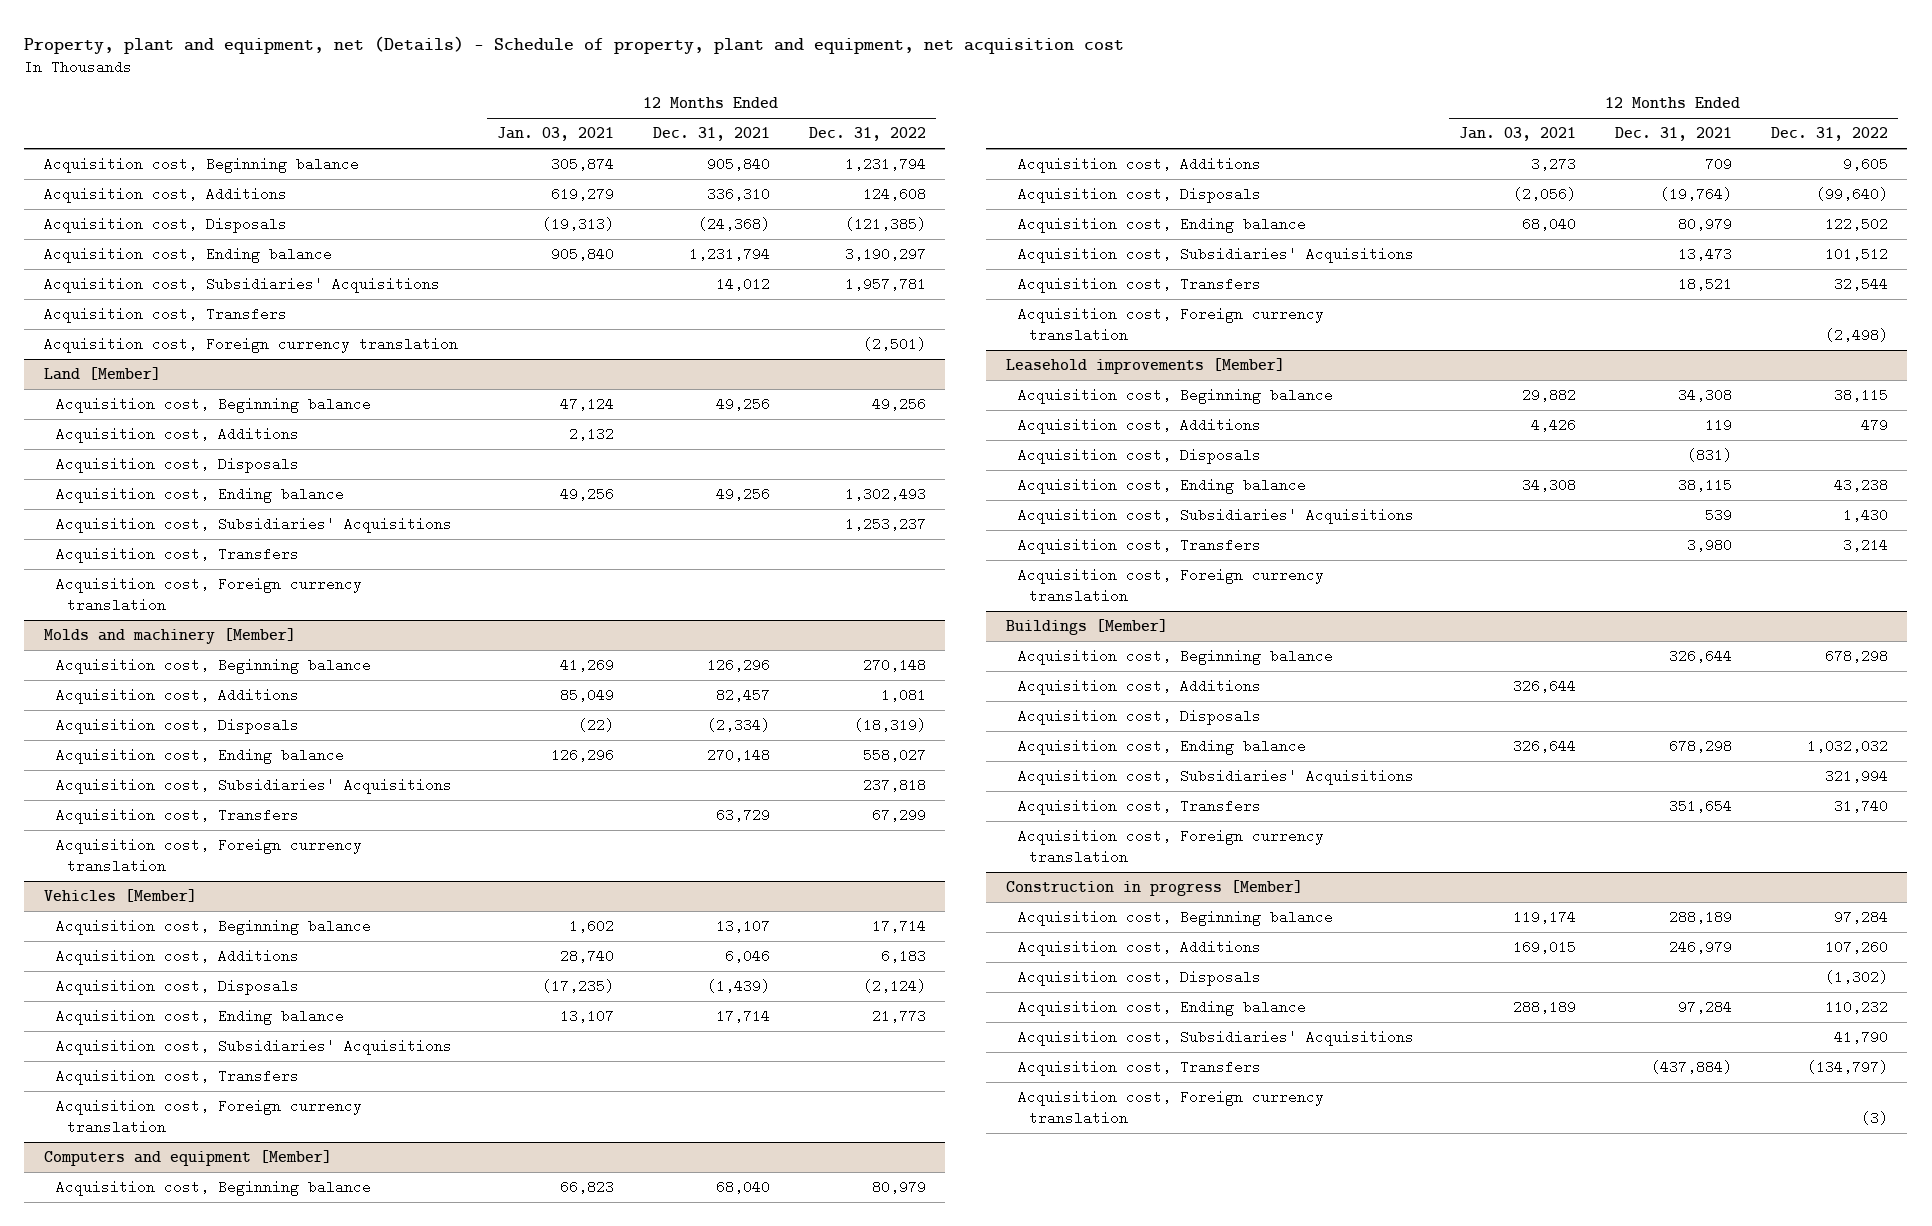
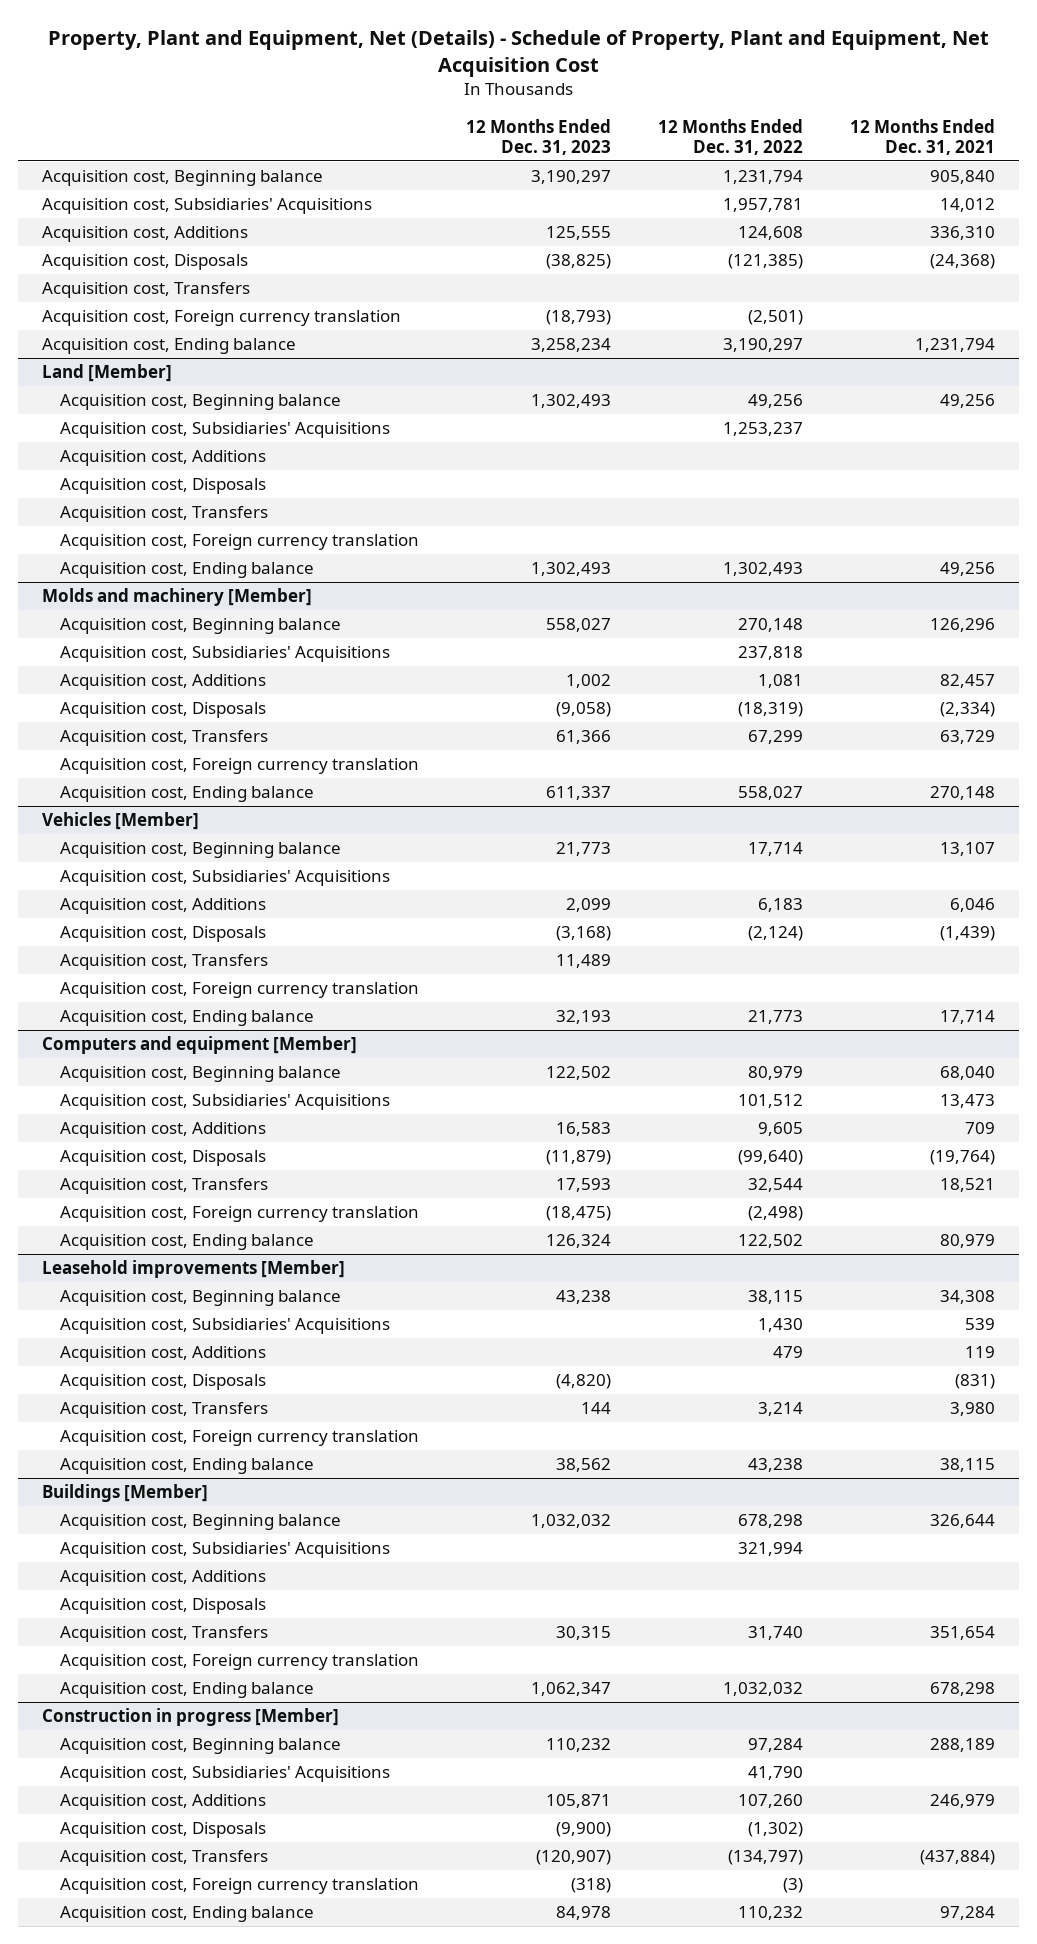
[24,35,1125,54] Property, plant and equipment, net (Details) - Schedule of property, plant and equipment, net acquisition cost -> [47,30,989,77] Property, Plant and Equipment, Net (Details) - Schedule of Property, Plant and Equipment, Net Acquisition Cost
[496,127,614,142] Jan. 03, 2021 -> none
none -> [465,118,611,155] 12 Months Ended Dec. 31, 2023
[43,276,440,293] Acquisition cost, Subsidiaries' Acquisitions -> [41,198,372,215] Acquisition cost, Subsidiaries' Acquisitions
[43,246,332,263] Acquisition cost, Ending balance -> [41,338,296,355] Acquisition cost, Ending balance
[55,516,452,533] Acquisition cost, Subsidiaries' Acquisitions -> [59,422,390,439] Acquisition cost, Subsidiaries' Acquisitions
[55,486,344,503] Acquisition cost, Ending balance -> [59,562,314,579] Acquisition cost, Ending balance
[55,777,452,794] Acquisition cost, Subsidiaries' Acquisitions -> [59,646,390,663] Acquisition cost, Subsidiaries' Acquisitions
[55,747,344,764] Acquisition cost, Ending balance -> [59,786,314,803] Acquisition cost, Ending balance
[55,1038,452,1055] Acquisition cost, Subsidiaries' Acquisitions -> [59,870,390,887] Acquisition cost, Subsidiaries' Acquisitions
[55,1008,344,1025] Acquisition cost, Ending balance -> [59,1010,314,1027] Acquisition cost, Ending balance
[1017,246,1414,263] Acquisition cost, Subsidiaries' Acquisitions -> [59,1094,390,1111] Acquisition cost, Subsidiaries' Acquisitions
[1017,216,1306,233] Acquisition cost, Ending balance -> [59,1234,314,1251] Acquisition cost, Ending balance
[1017,507,1414,524] Acquisition cost, Subsidiaries' Acquisitions -> [59,1318,390,1335] Acquisition cost, Subsidiaries' Acquisitions
[1017,477,1306,494] Acquisition cost, Ending balance -> [59,1458,314,1475] Acquisition cost, Ending balance
[1017,768,1414,785] Acquisition cost, Subsidiaries' Acquisitions -> [59,1542,390,1559] Acquisition cost, Subsidiaries' Acquisitions
[1017,738,1306,755] Acquisition cost, Ending balance -> [59,1682,314,1699] Acquisition cost, Ending balance
[1017,1029,1414,1046] Acquisition cost, Subsidiaries' Acquisitions -> [59,1766,390,1783] Acquisition cost, Subsidiaries' Acquisitions
[1017,999,1306,1016] Acquisition cost, Ending balance -> [59,1906,314,1923] Acquisition cost, Ending balance

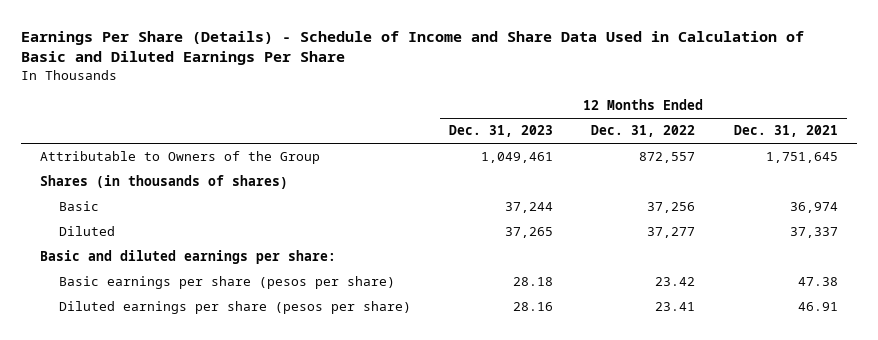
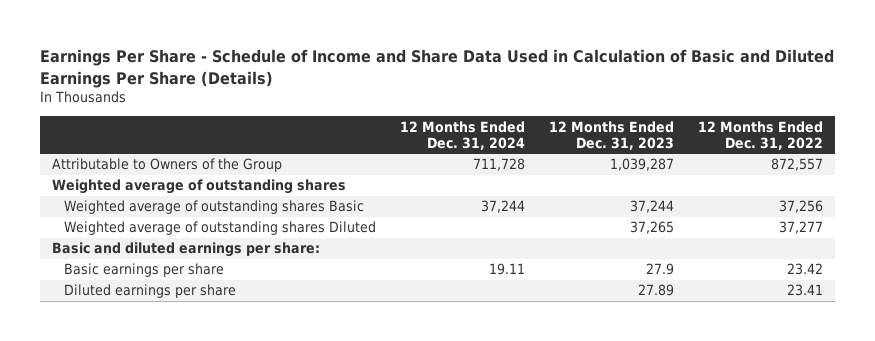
[21,30,805,66] Earnings Per Share (Details) - Schedule of Income and Share Data Used in Calculation of Basic and Diluted Earnings Per Share -> [40,48,835,88] Earnings Per Share - Schedule of Income and Share Data Used in Calculation of Basic and Diluted Earnings Per Share (Details)
[733,125,838,138] Dec. 31, 2021 -> none
none -> [400,120,526,150] 12 Months Ended Dec. 31, 2024
[40,175,289,190] Shares (in thousands of shares) -> none
[481,152,554,164] 1,049,461 -> [609,158,674,172] 1,039,287
none -> [52,179,347,195] Weighted average of outstanding shares
[58,201,99,212] Basic -> [64,200,365,215] Weighted average of outstanding shares Basic
[58,226,115,237] Diluted -> [64,221,377,236] Weighted average of outstanding shares Diluted
[58,276,395,290] Basic earnings per share (pesos per share) -> [64,263,225,278] Basic earnings per share
[513,277,554,287] 28.18 -> [645,263,674,276] 27.9
[58,301,411,315] Diluted earnings per share (pesos per share) -> [64,284,237,299] Diluted earnings per share
[513,302,554,312] 28.16 -> [637,284,674,297] 27.89

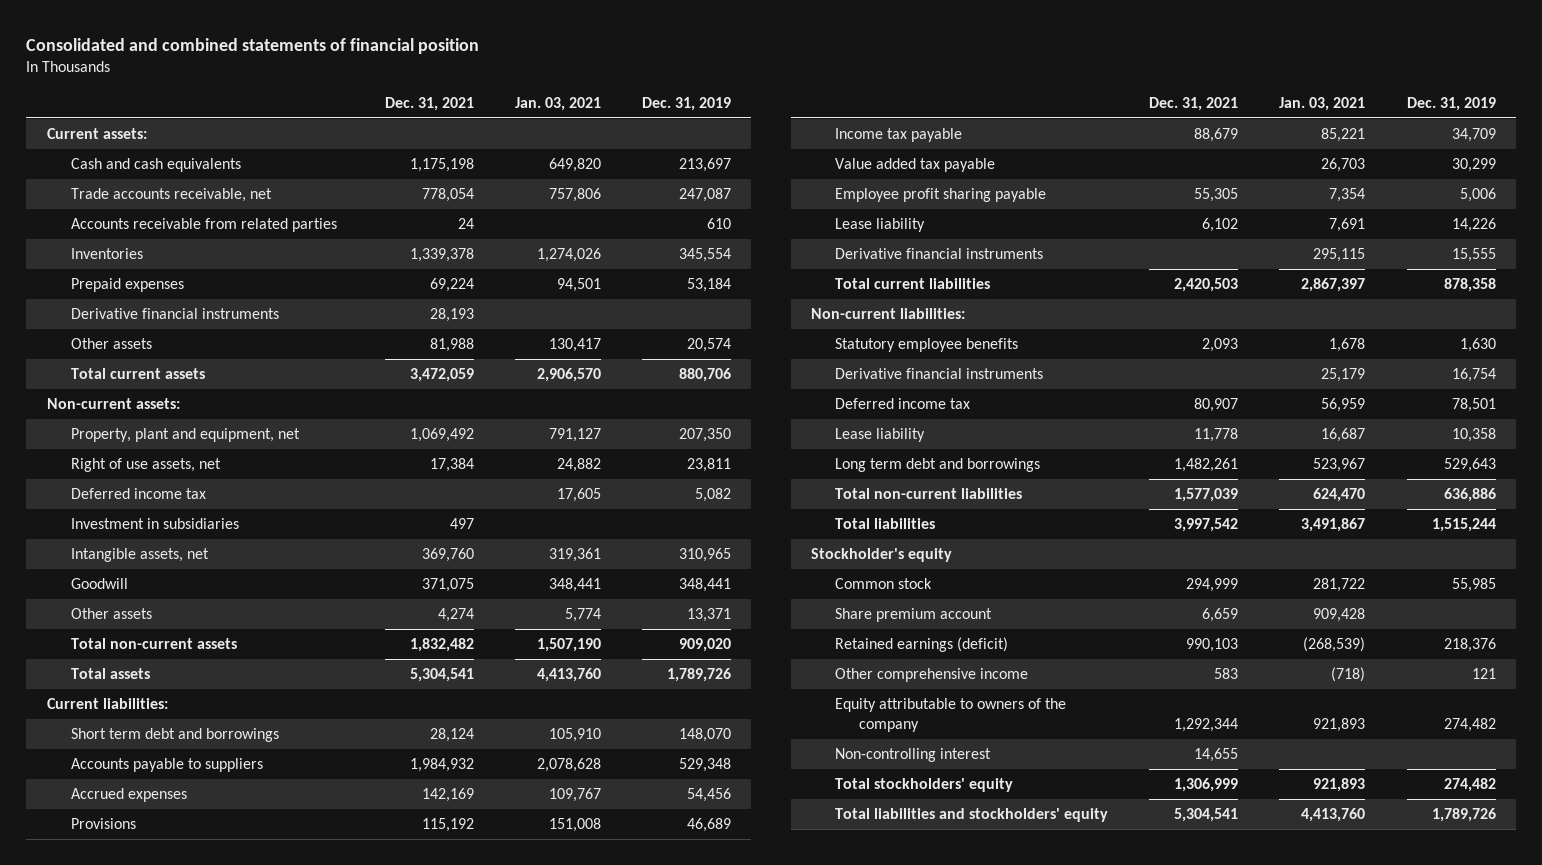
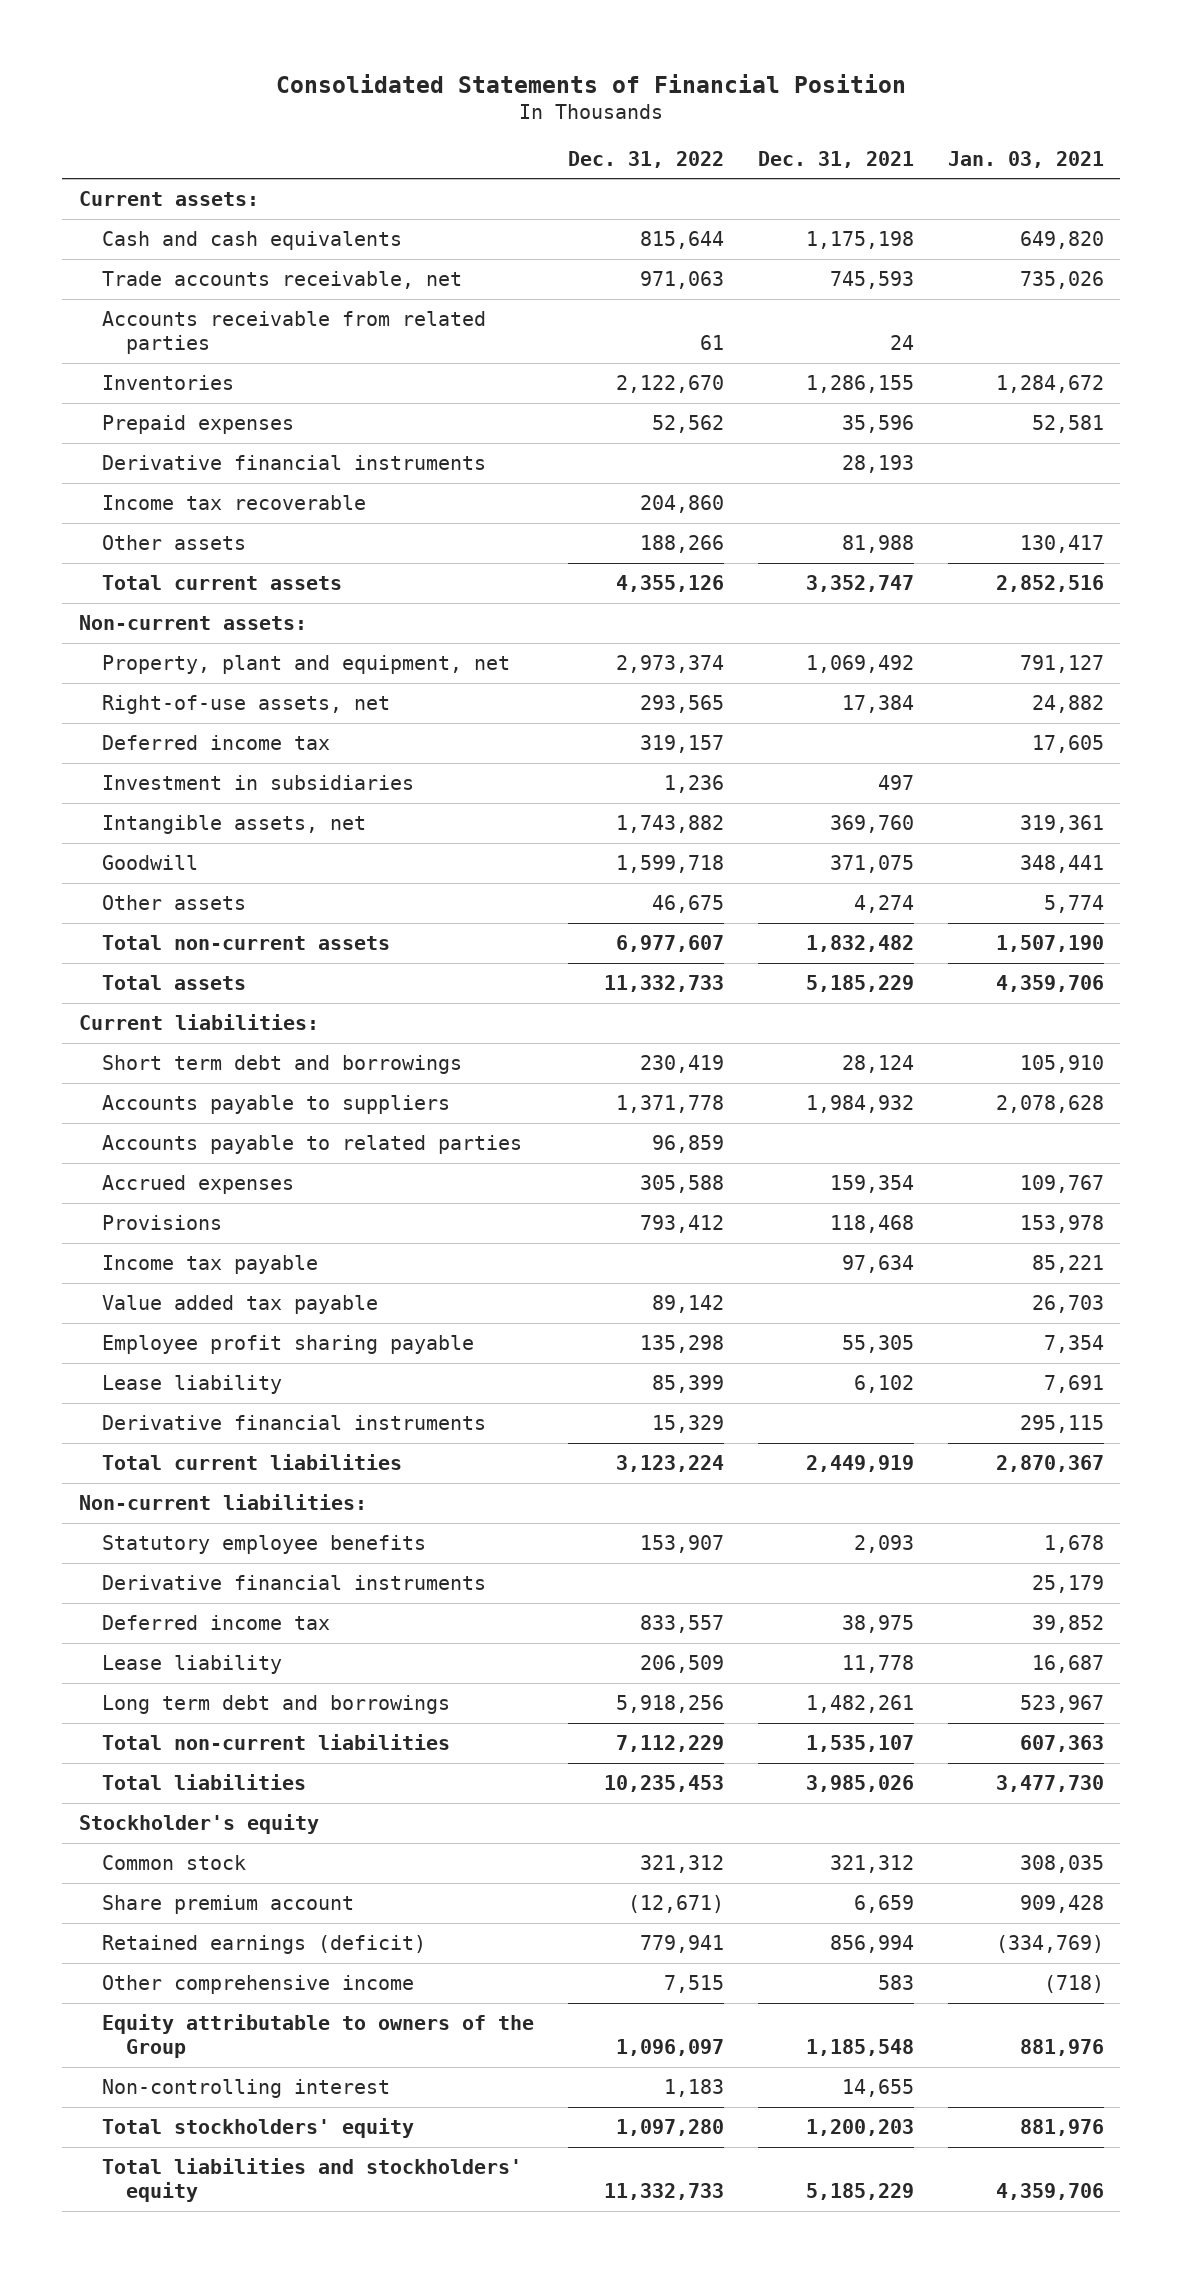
[26,37,480,54] Consolidated and combined statements of financial position -> [276,73,907,93] Consolidated Statements of Financial Position
[641,96,731,111] Dec. 31, 2019 -> none
none -> [568,150,725,168] Dec. 31, 2022
[421,188,474,203] 778,054 -> [829,271,914,290] 745,593
[548,188,601,203] 757,806 -> [1019,271,1104,290] 735,026
[409,248,474,263] 1,339,378 -> [805,375,914,394] 1,286,155
[536,248,601,263] 1,274,026 -> [995,375,1104,394] 1,284,672
[429,278,474,293] 69,224 -> [841,415,914,434] 35,596
[556,278,601,293] 94,501 -> [1031,415,1104,434] 52,581
none -> [102,495,367,511] Income tax recoverable
[409,368,474,383] 3,472,059 -> [805,575,914,593] 3,352,747
[536,368,601,383] 2,906,570 -> [995,575,1104,593] 2,852,516
[70,458,221,473] Right of use assets, net -> [102,695,391,715] Right-of-use assets, net
[409,668,474,683] 5,304,541 -> [805,975,914,993] 5,185,229
[536,668,601,683] 4,413,760 -> [995,975,1104,993] 4,359,706
none -> [102,1135,523,1155] Accounts payable to related parties
[421,788,474,803] 142,169 -> [829,1175,914,1194] 159,354
[421,818,474,833] 115,192 -> [829,1215,914,1234] 118,468
[548,818,601,833] 151,008 -> [1019,1215,1104,1234] 153,978
[1194,128,1239,143] 88,679 -> [841,1255,914,1274] 97,634
[1174,278,1239,293] 2,420,503 -> [805,1455,914,1473] 2,449,919
[1301,278,1366,293] 2,867,397 -> [995,1455,1104,1473] 2,870,367
[1194,398,1239,413] 80,907 -> [841,1615,914,1634] 38,975
[1321,398,1366,413] 56,959 -> [1031,1615,1104,1634] 39,852
[1174,488,1239,503] 1,577,039 -> [805,1735,914,1753] 1,535,107
[1313,488,1366,503] 624,470 -> [1019,1735,1104,1753] 607,363
[1174,518,1239,533] 3,997,542 -> [805,1775,914,1793] 3,985,026
[1301,518,1366,533] 3,491,867 -> [995,1775,1104,1793] 3,477,730
[1186,578,1239,593] 294,999 -> [829,1855,914,1874] 321,312
[1313,578,1366,593] 281,722 -> [1019,1855,1104,1874] 308,035
[1186,638,1239,653] 990,103 -> [829,1935,914,1954] 856,994
[1303,637,1366,653] (268,539) -> [995,1935,1104,1954] (334,769)
[835,698,1067,733] Equity attributable to owners of the company -> [102,2014,535,2059] Equity attributable to owners of the Group
[1174,718,1239,733] 1,292,344 -> [805,2039,914,2057] 1,185,548
[1313,718,1366,733] 921,893 -> [1019,2039,1104,2057] 881,976
[1174,778,1239,793] 1,306,999 -> [805,2119,914,2137] 1,200,203
[1313,778,1366,793] 921,893 -> [1019,2119,1104,2137] 881,976
[1174,808,1239,823] 5,304,541 -> [805,2183,914,2201] 5,185,229
[1301,808,1366,823] 4,413,760 -> [995,2183,1104,2201] 4,359,706

